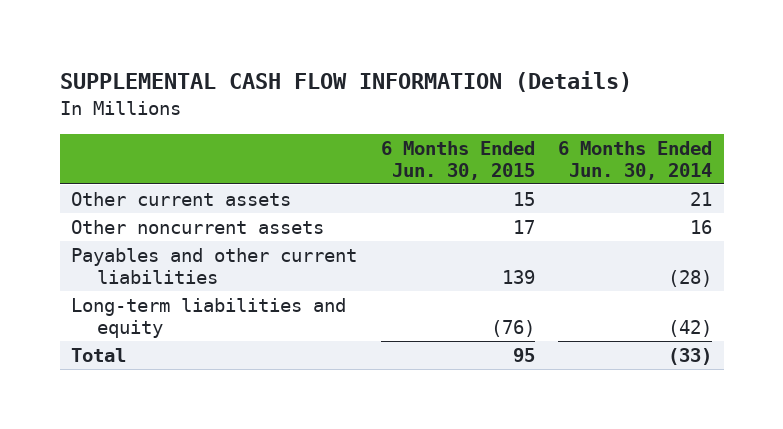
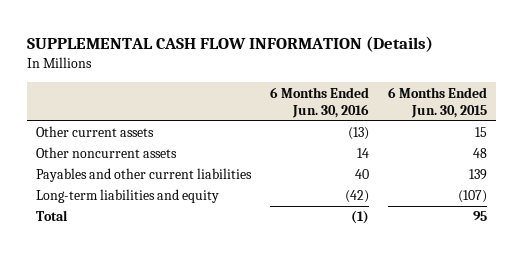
[558,140,713,180] 6 Months Ended Jun. 30, 2014 -> none
none -> [269,86,369,118] 6 Months Ended Jun. 30, 2016
[512,219,535,234] 17 -> [472,148,487,159] 48
[490,320,535,338] (76) -> [457,190,487,204] (107)

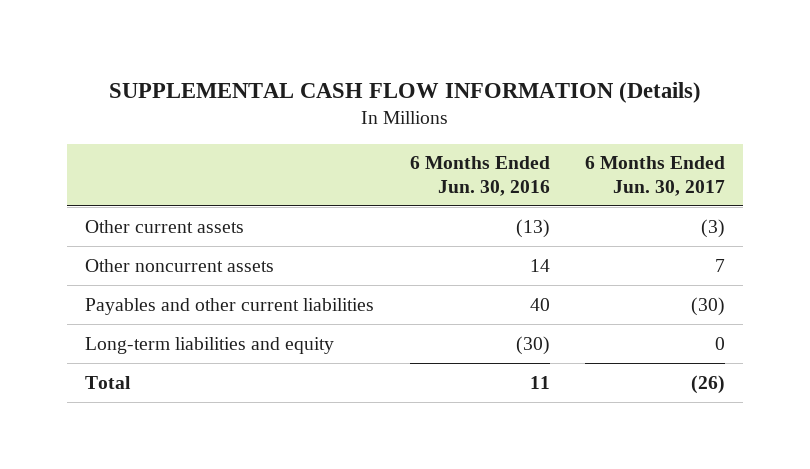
[387,86,487,118] 6 Months Ended Jun. 30, 2015 -> none
none -> [585,156,726,196] 6 Months Ended Jun. 30, 2017
[344,190,369,204] (42) -> [515,335,550,355] (30)
[350,210,369,225] (1) -> [529,375,550,389] 11

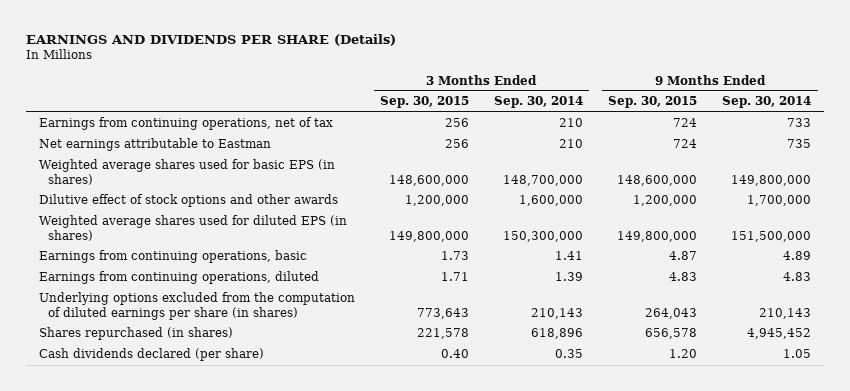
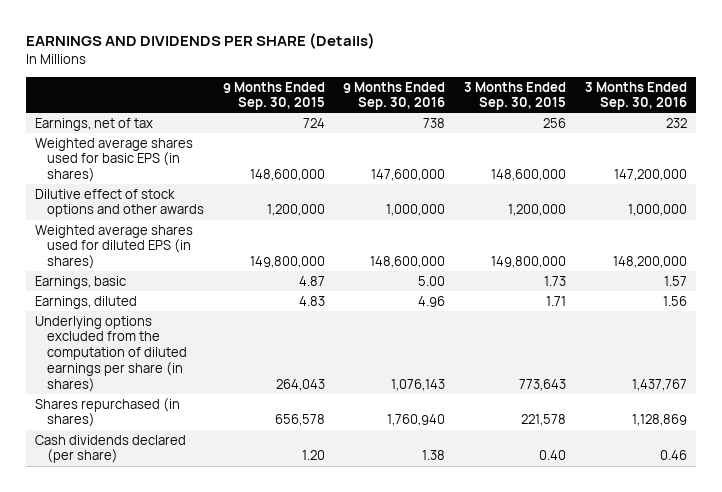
[494,96,584,109] Sep. 30, 2014 -> none
[722,96,812,109] Sep. 30, 2014 -> none
none -> [343,81,446,111] 9 Months Ended Sep. 30, 2016
none -> [584,81,687,111] 3 Months Ended Sep. 30, 2016
[38,138,271,152] Net earnings attributable to Eastman -> none
[38,117,333,131] Earnings from continuing operations, net of tax -> [35,117,154,131] Earnings, net of tax
[38,250,307,264] Earnings from continuing operations, basic -> [35,275,127,289] Earnings, basic
[38,271,319,285] Earnings from continuing operations, diluted -> [35,295,138,309] Earnings, diluted

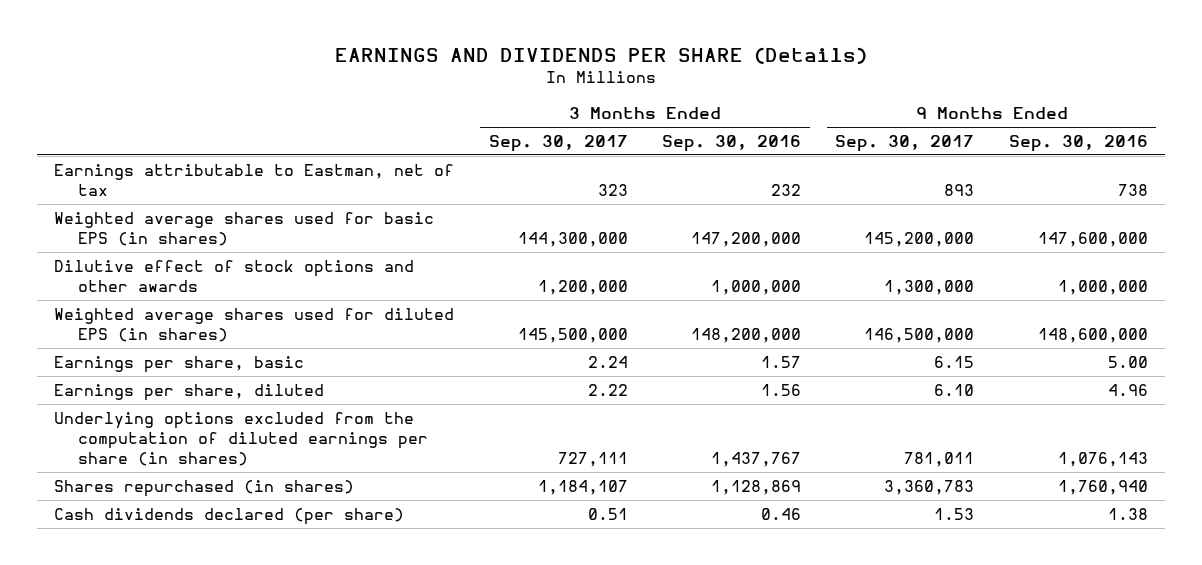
[222,81,325,111] 9 Months Ended Sep. 30, 2015 -> none
[464,81,567,111] 3 Months Ended Sep. 30, 2015 -> none
none -> [488,135,628,153] Sep. 30, 2017
none -> [835,135,975,153] Sep. 30, 2017
[35,117,154,131] Earnings, net of tax -> [54,163,455,197] Earnings attributable to Eastman, net of tax
[35,275,127,289] Earnings, basic -> [54,355,305,373] Earnings per share, basic
[35,295,138,309] Earnings, diluted -> [54,383,325,401] Earnings per share, diluted

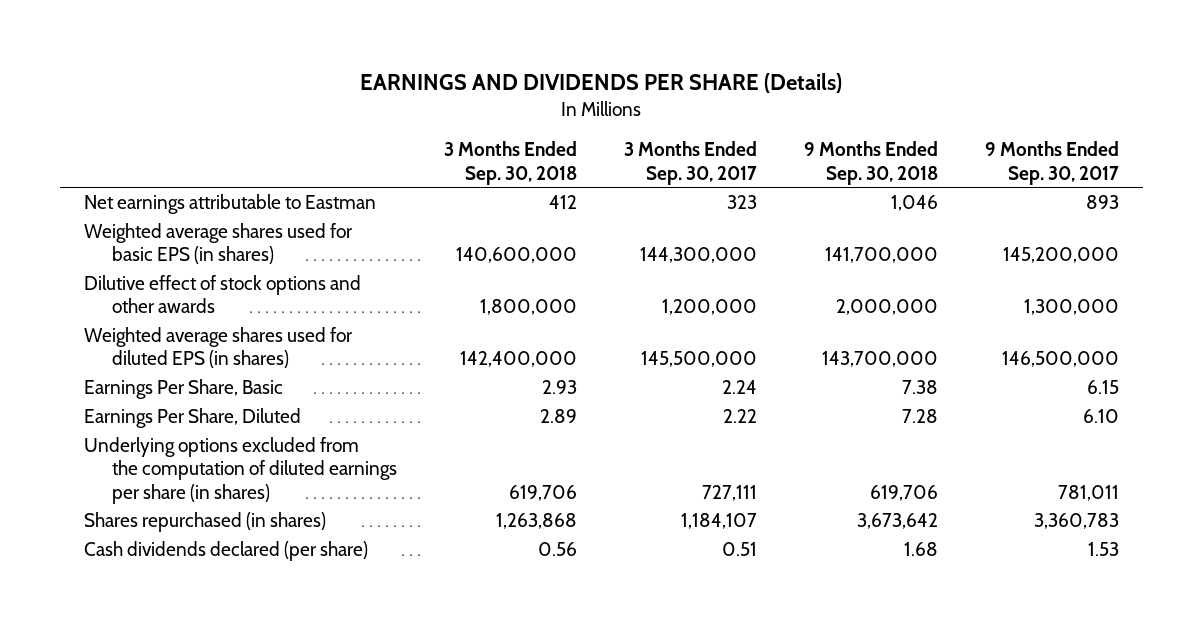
[662,135,802,153] Sep. 30, 2016 -> none
[1008,135,1148,153] Sep. 30, 2016 -> none
none -> [444,141,578,185] 3 Months Ended Sep. 30, 2018
none -> [804,141,939,185] 9 Months Ended Sep. 30, 2018
[54,163,455,197] Earnings attributable to Eastman, net of tax -> [83,194,376,215] Net earnings attributable to Eastman
[54,355,305,373] Earnings per share, basic -> [83,379,283,400] Earnings Per Share, Basic
[54,383,325,401] Earnings per share, diluted -> [83,408,301,429] Earnings Per Share, Diluted

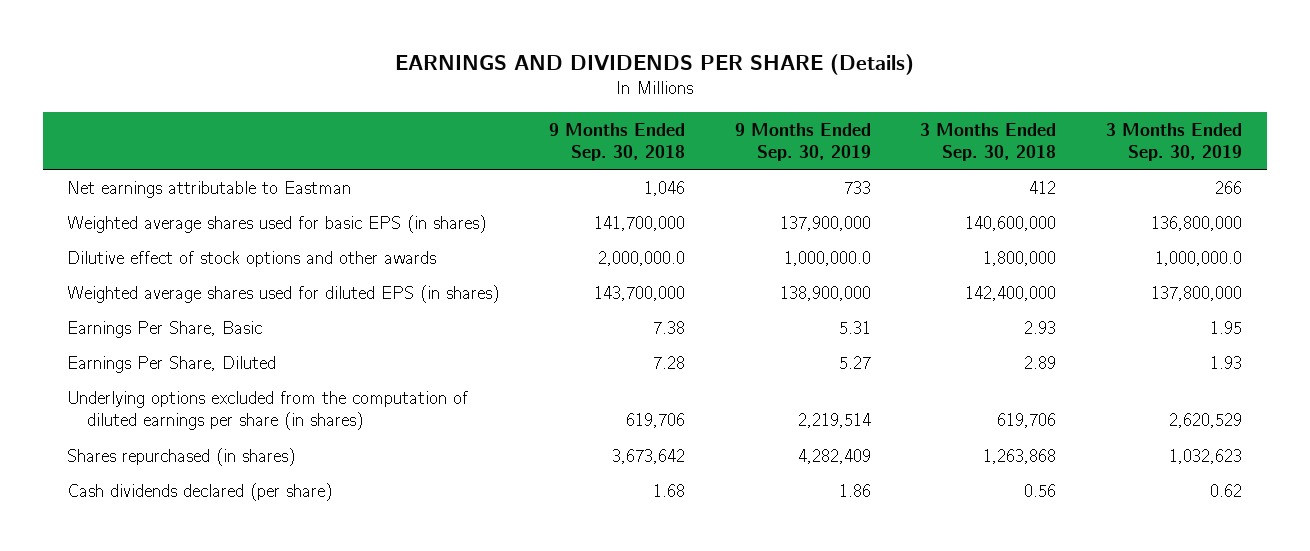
[624,141,758,185] 3 Months Ended Sep. 30, 2017 -> none
[985,141,1120,185] 9 Months Ended Sep. 30, 2017 -> none
none -> [734,122,871,161] 9 Months Ended Sep. 30, 2019
none -> [1106,122,1243,161] 3 Months Ended Sep. 30, 2019
[836,299,939,316] 2,000,000 -> [598,250,686,266] 2,000,000.0

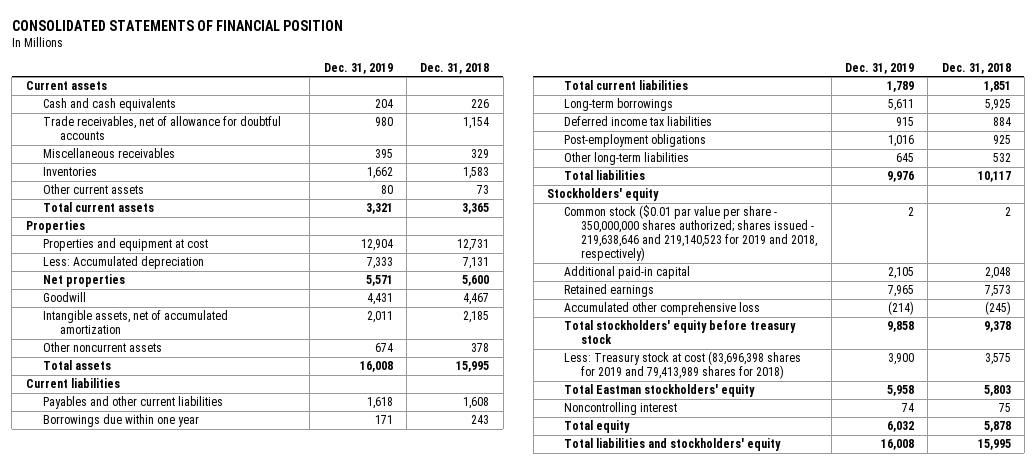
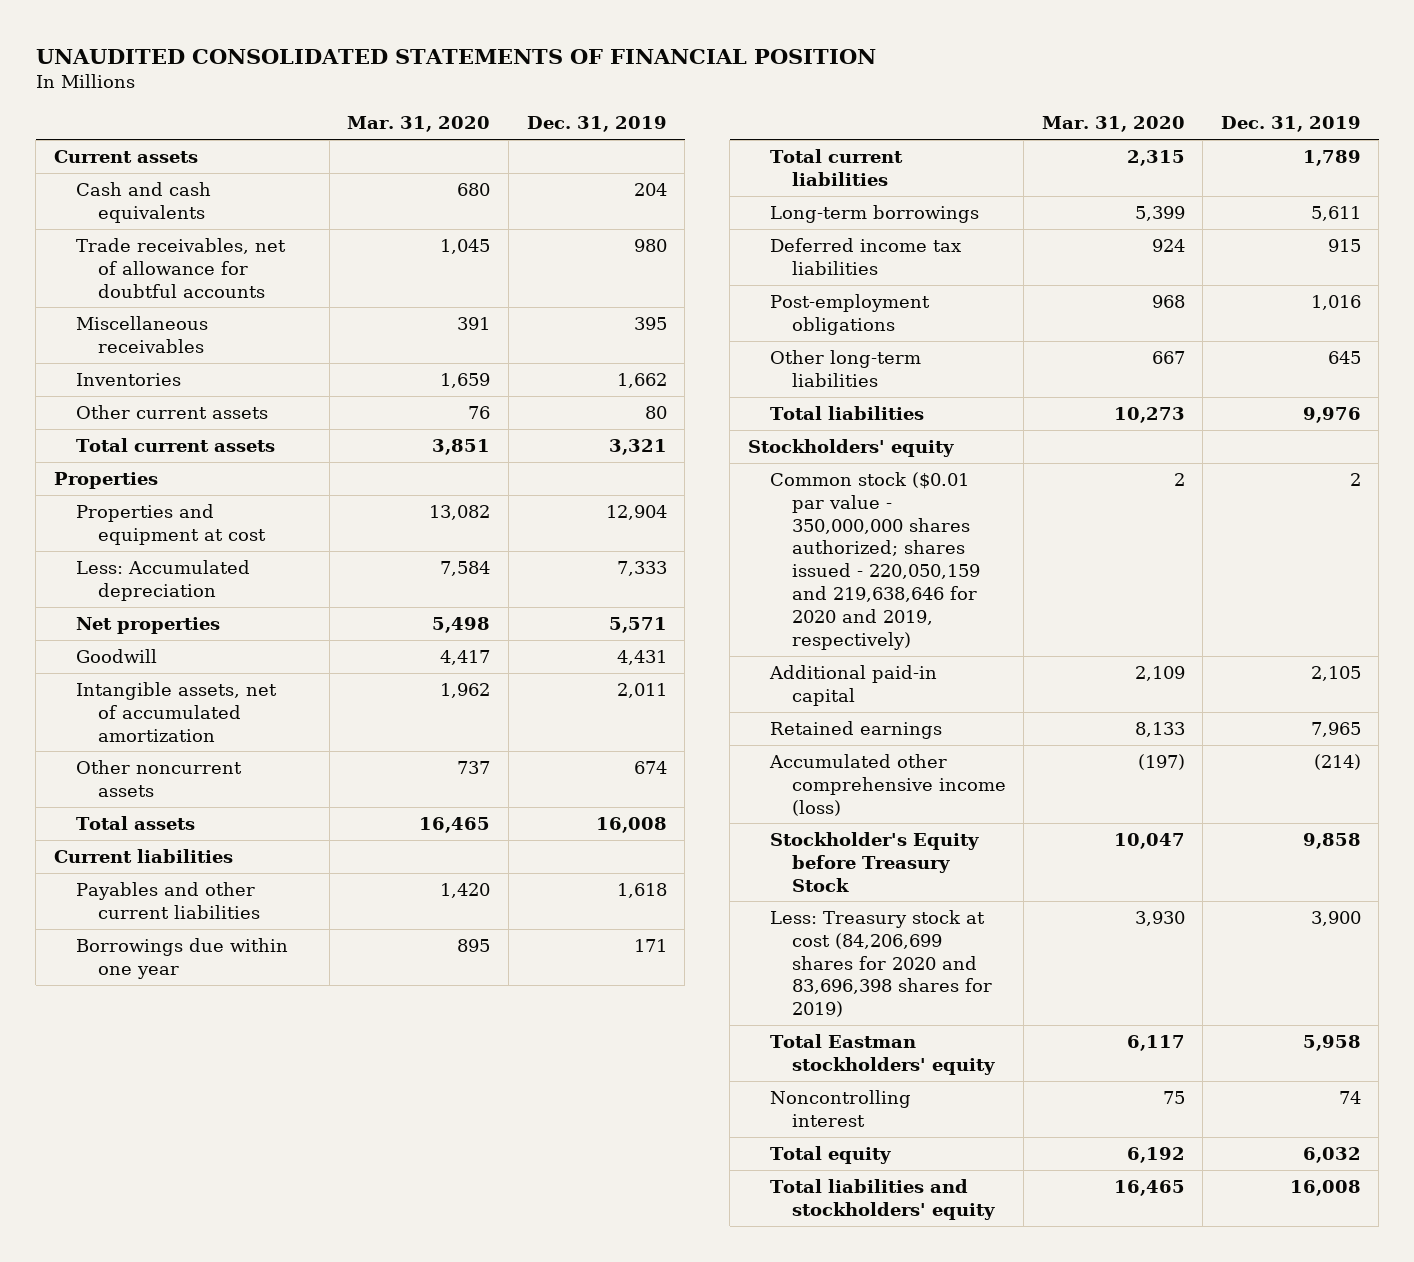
[11,19,343,31] CONSOLIDATED STATEMENTS OF FINANCIAL POSITION -> [35,48,876,64] UNAUDITED CONSOLIDATED STATEMENTS OF FINANCIAL POSITION
[420,62,490,74] Dec. 31, 2018 -> none
none -> [347,116,491,133] Mar. 31, 2020
[564,205,818,262] Common stock ($0.01 par value per share - 350,000,000 shares authorized; shares issued - 219,638,646 and 219,140,523 for 2019 and 2018, respectively) -> [769,471,980,650] Common stock ($0.01 par value - 350,000,000 shares authorized; shares issued - 220,050,159 and 219,638,646 for 2020 and 2019, respectively)
[564,302,761,316] Accumulated other comprehensive loss -> [768,753,1006,816] Accumulated other comprehensive income (loss)
[564,320,797,345] Total stockholders' equity before treasury stock -> [769,831,979,892] Stockholder's Equity before Treasury Stock
[564,351,802,380] Less: Treasury stock at cost (83,696,398 shares for 2019 and 79,413,989 shares for 2018) -> [769,909,992,1018] Less: Treasury stock at cost (84,206,699 shares for 2020 and 83,696,398 shares for 2019)

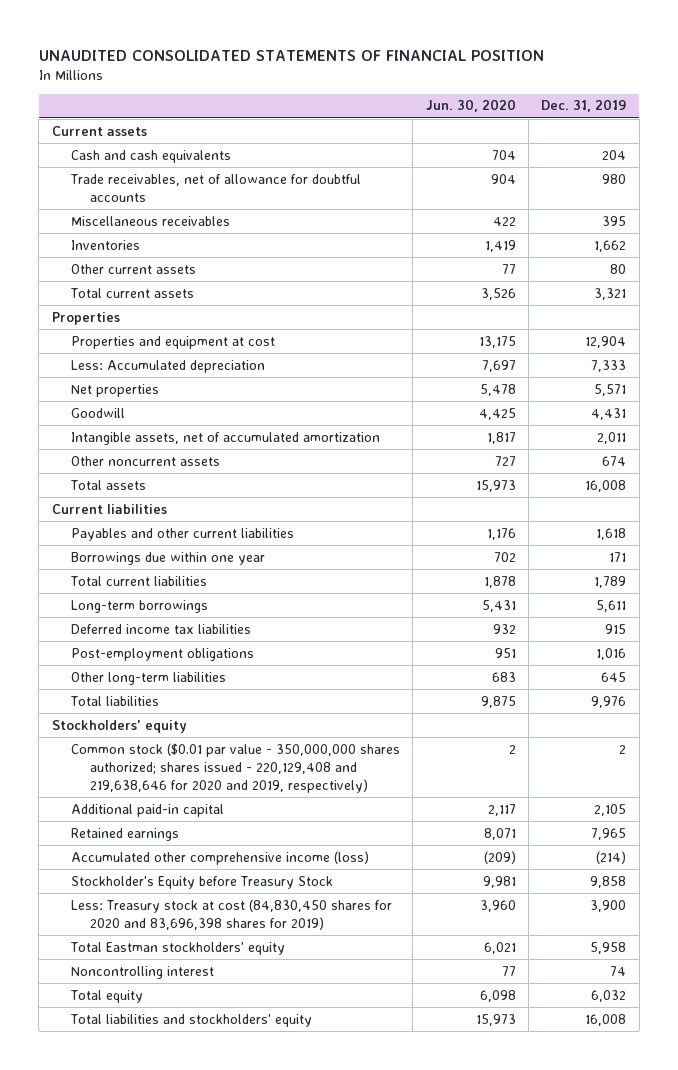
[347,116,491,133] Mar. 31, 2020 -> none
none -> [425,99,516,113] Jun. 30, 2020
[769,471,980,650] Common stock ($0.01 par value - 350,000,000 shares authorized; shares issued - 220,050,159 and 219,638,646 for 2020 and 2019, respectively) -> [70,742,400,794] Common stock ($0.01 par value - 350,000,000 shares authorized; shares issued - 220,129,408 and 219,638,646 for 2020 and 2019, respectively)
[769,909,992,1018] Less: Treasury stock at cost (84,206,699 shares for 2020 and 83,696,398 shares for 2019) -> [70,898,392,930] Less: Treasury stock at cost (84,830,450 shares for 2020 and 83,696,398 shares for 2019)

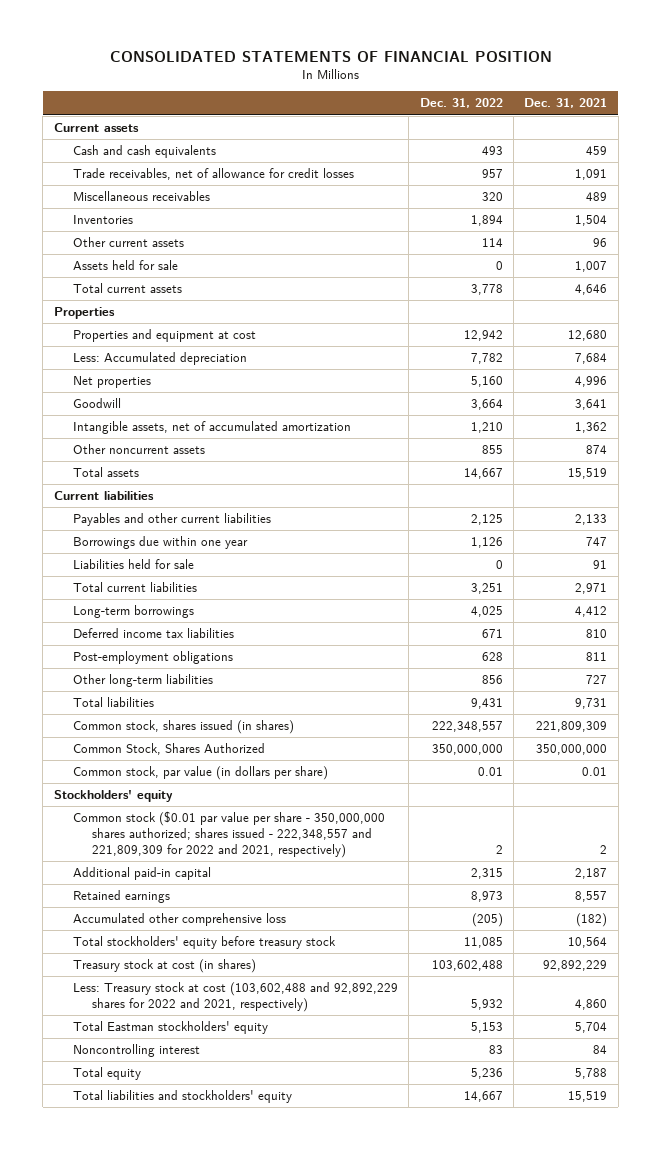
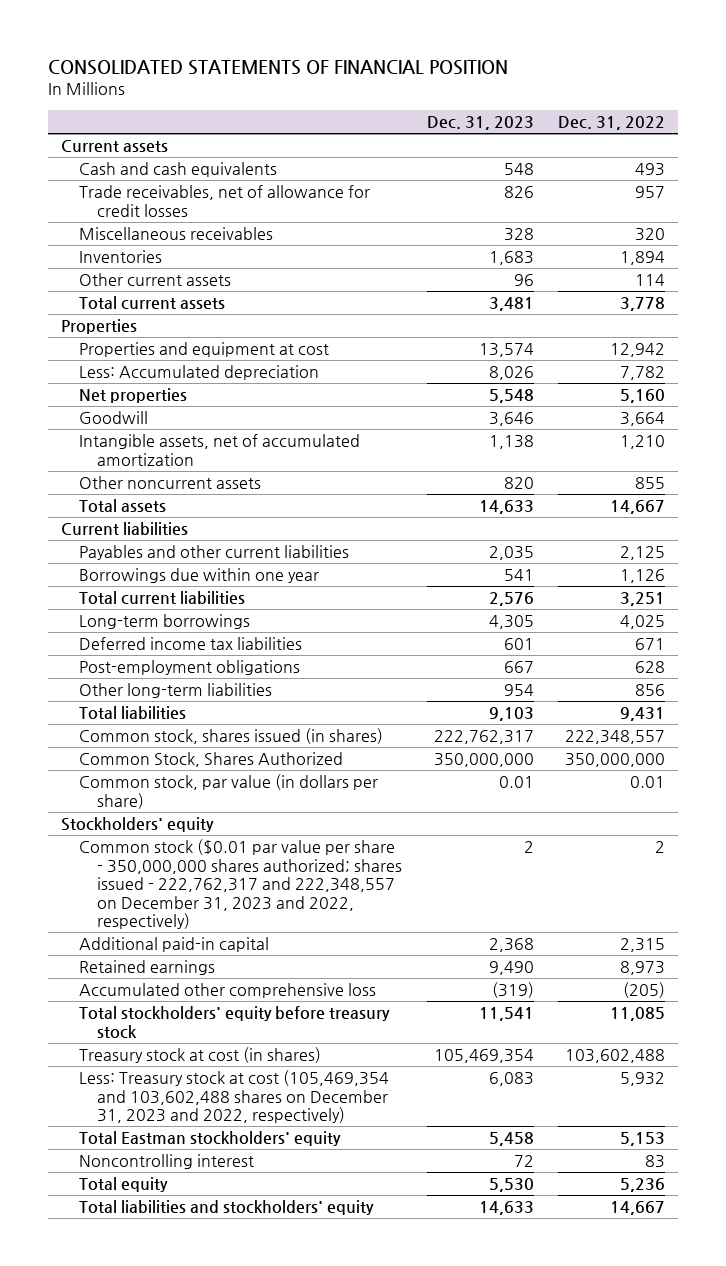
[524,98,608,109] Dec. 31, 2021 -> none
none -> [426,116,534,131] Dec. 31, 2023
[73,260,179,271] Assets held for sale -> none
[73,559,195,570] Liabilities held for sale -> none
[73,811,386,858] Common stock ($0.01 par value per share - 350,000,000 shares authorized; shares issued - 222,348,557 and 221,809,309 for 2022 and 2021, respectively) -> [78,839,402,930] Common stock ($0.01 par value per share - 350,000,000 shares authorized; shares issued - 222,762,317 and 222,348,557 on December 31, 2023 and 2022, respectively)
[73,982,399,1012] Less: Treasury stock at cost (103,602,488 and 92,892,229 shares for 2022 and 2021, respectively) -> [78,1070,389,1124] Less: Treasury stock at cost (105,469,354 and 103,602,488 shares on December 31, 2023 and 2022, respectively)

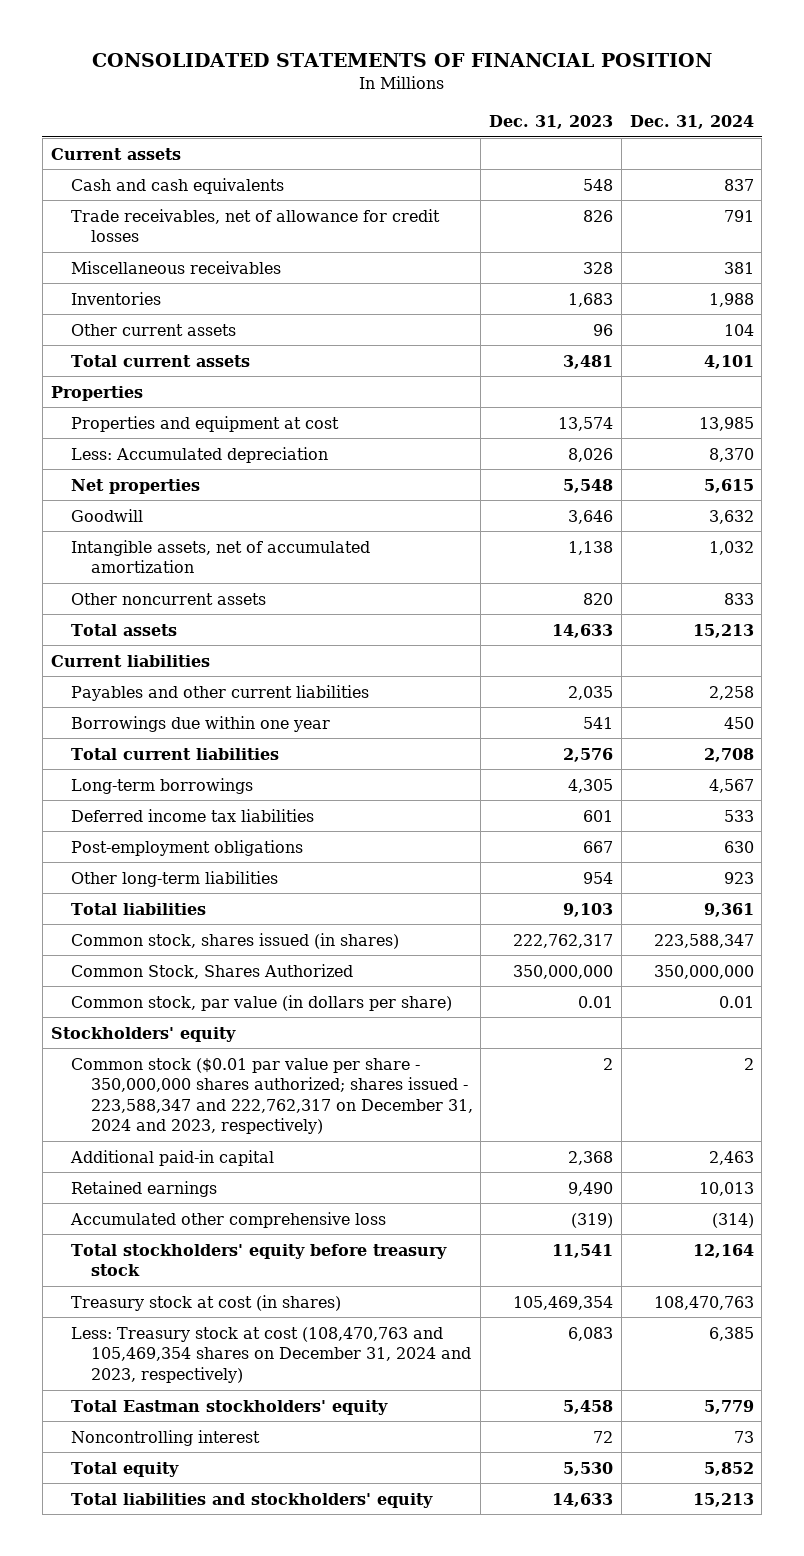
[558,116,666,131] Dec. 31, 2022 -> none
none -> [629,114,754,129] Dec. 31, 2024
[78,839,402,930] Common stock ($0.01 par value per share - 350,000,000 shares authorized; shares issued - 222,762,317 and 222,348,557 on December 31, 2023 and 2022, respectively) -> [70,1057,473,1135] Common stock ($0.01 par value per share - 350,000,000 shares authorized; shares issued - 223,588,347 and 222,762,317 on December 31, 2024 and 2023, respectively)
[78,1070,389,1124] Less: Treasury stock at cost (105,469,354 and 103,602,488 shares on December 31, 2023 and 2022, respectively) -> [70,1326,471,1383] Less: Treasury stock at cost (108,470,763 and 105,469,354 shares on December 31, 2024 and 2023, respectively)

